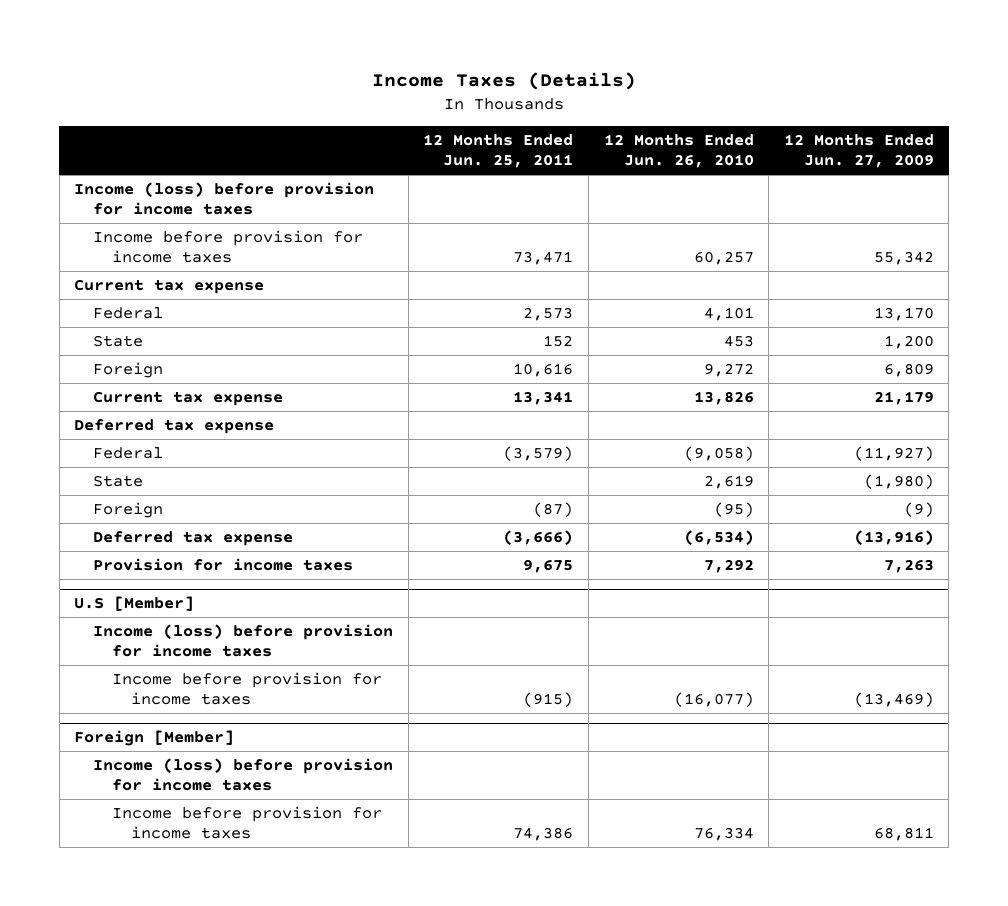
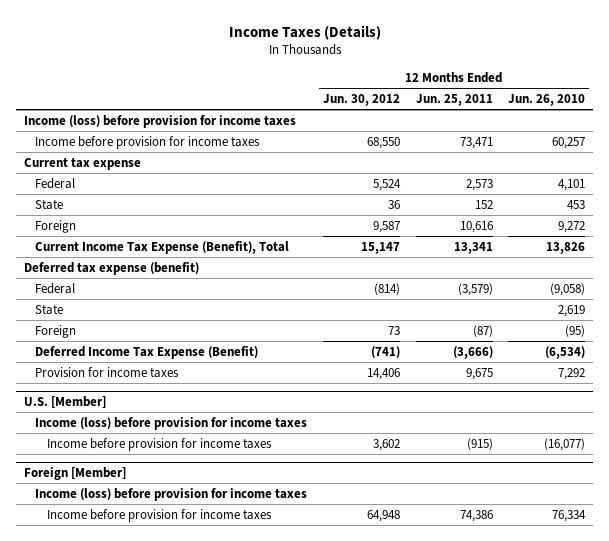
[783,134,934,169] 12 Months Ended Jun. 27, 2009 -> none
none -> [322,94,400,107] Jun. 30, 2012
[93,390,284,406] Current tax expense -> [35,240,290,254] Current Income Tax Expense (Benefit), Total
[74,418,275,434] Deferred tax expense -> [24,261,200,275] Deferred tax expense (benefit)
[93,530,294,546] Deferred tax expense -> [35,345,259,359] Deferred Income Tax Expense (Benefit)
[74,595,195,611] U.S [Member] -> [24,395,107,408] U.S. [Member]

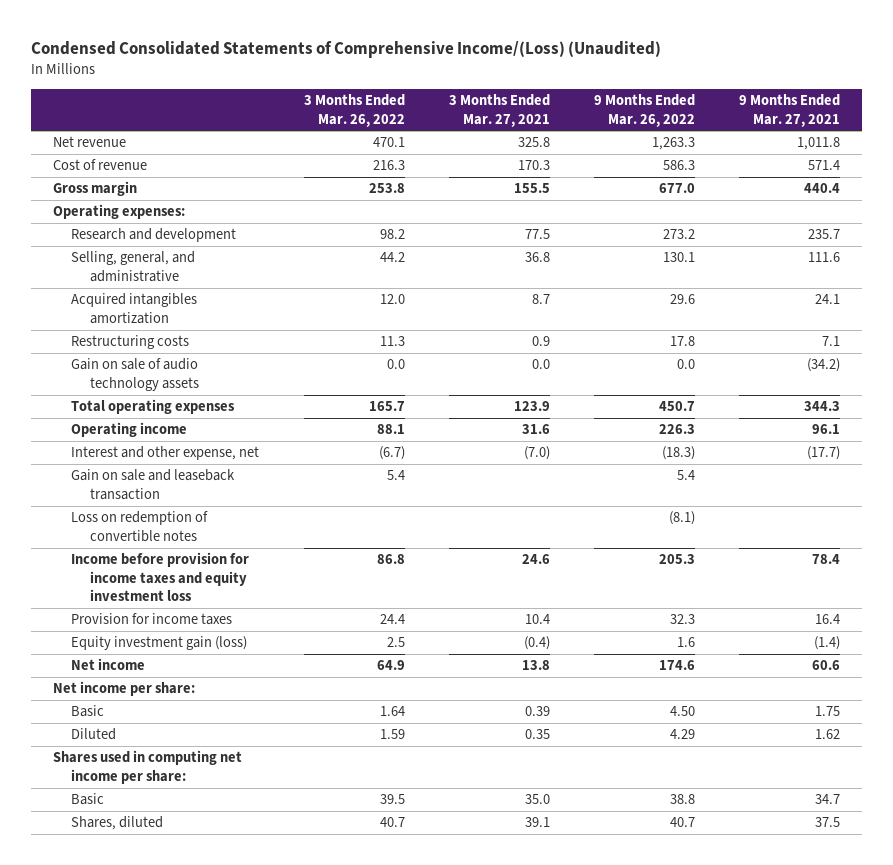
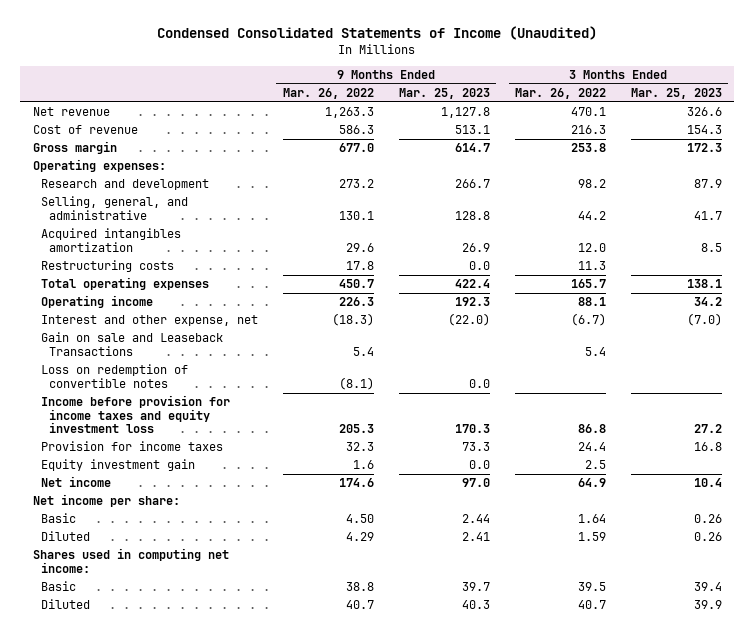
[31,41,662,59] Condensed Consolidated Statements of Comprehensive Income/(Loss) (Unaudited) -> [157,26,598,41] Condensed Consolidated Statements of Income (Unaudited)
[448,94,550,127] 3 Months Ended Mar. 27, 2021 -> none
[738,94,840,127] 9 Months Ended Mar. 27, 2021 -> none
none -> [398,87,490,99] Mar. 25, 2023
none -> [630,87,722,99] Mar. 25, 2023
[71,358,199,391] Gain on sale of audio technology assets -> none
[71,469,236,500] Gain on sale and leaseback transaction -> [40,332,223,356] Gain on sale and Leaseback Transactions
[71,636,248,651] Equity investment gain (loss) -> [40,459,195,472] Equity investment gain
[53,750,243,784] Shares used in computing net income per share: -> [32,548,229,573] Shares used in computing net income:
[71,816,164,831] Shares, diluted -> [40,599,90,610] Diluted

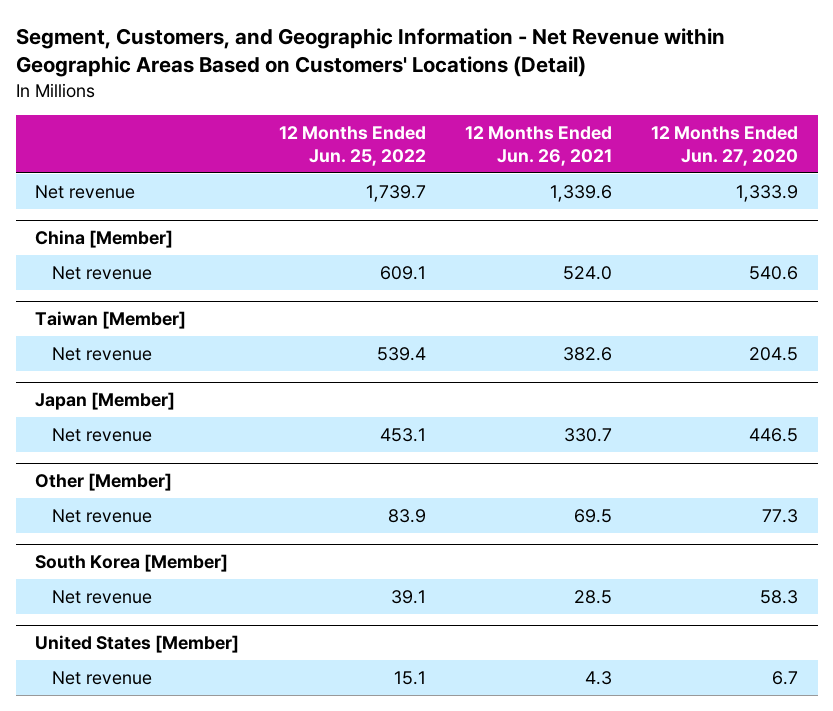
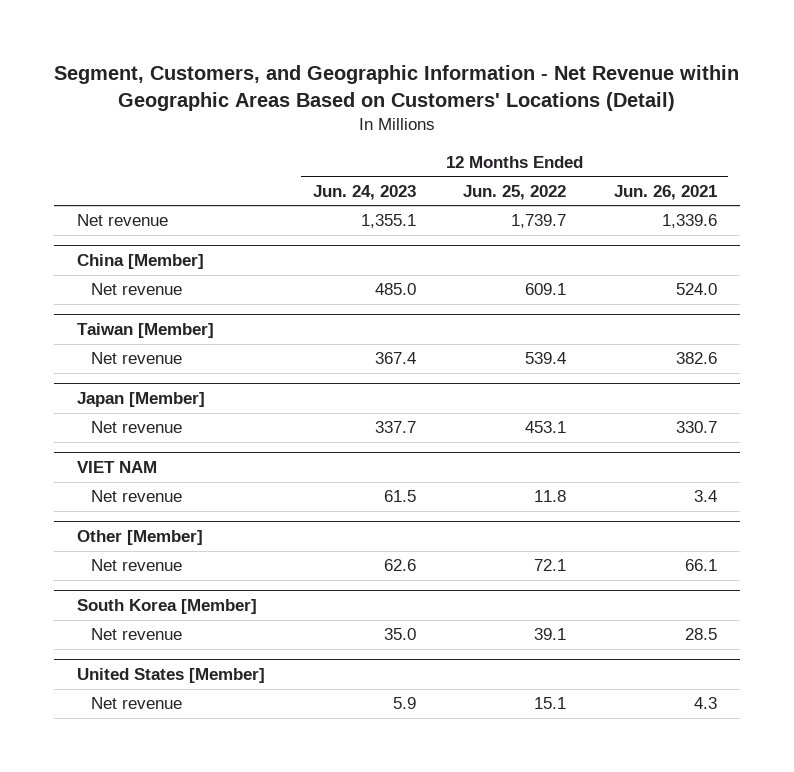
[650,125,798,166] 12 Months Ended Jun. 27, 2020 -> none
none -> [312,184,416,200] Jun. 24, 2023
none -> [77,461,158,474] VIET NAM
none -> [91,490,183,503] Net revenue
[387,508,426,523] 83.9 -> [534,559,567,572] 72.1
[573,508,612,523] 69.5 -> [684,559,717,572] 66.1

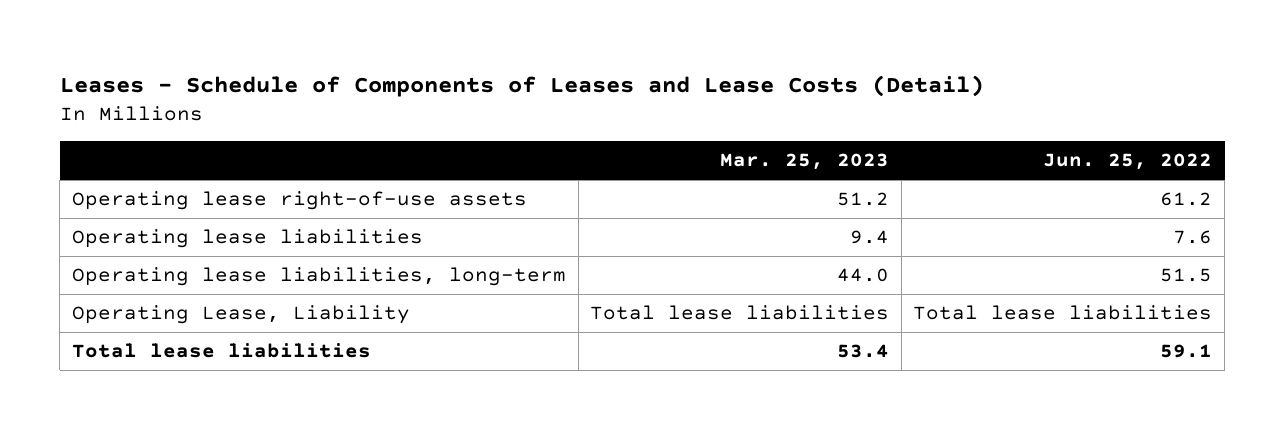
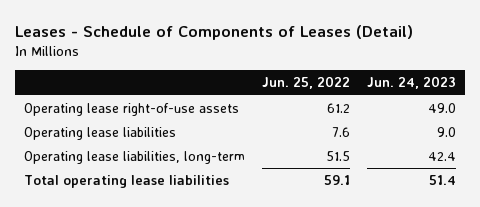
[59,75,984,98] Leases - Schedule of Components of Leases and Lease Costs (Detail) -> [15,25,414,41] Leases - Schedule of Components of Leases (Detail)
[720,153,890,171] Mar. 25, 2023 -> none
none -> [367,76,457,90] Jun. 24, 2023
[71,305,410,325] Operating Lease, Liability -> none
[71,343,371,359] Total lease liabilities -> [23,174,229,188] Total operating lease liabilities

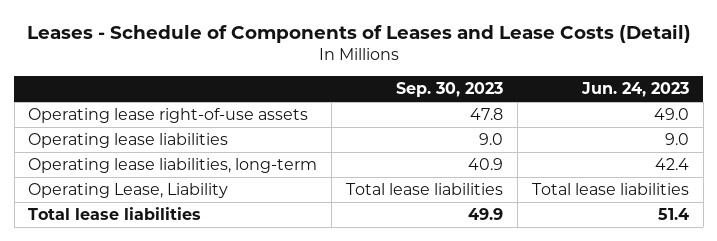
[15,25,414,41] Leases - Schedule of Components of Leases (Detail) -> [26,23,691,43] Leases - Schedule of Components of Leases and Lease Costs (Detail)
[261,76,350,90] Jun. 25, 2022 -> none
none -> [396,82,504,98] Sep. 30, 2023
none -> [28,183,229,199] Operating Lease, Liability
[23,174,229,188] Total operating lease liabilities -> [28,207,202,221] Total lease liabilities

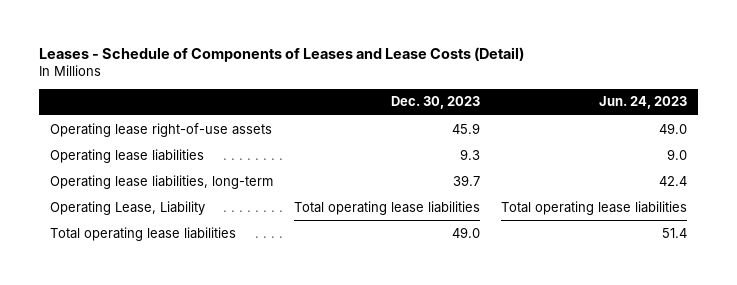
[396,82,504,98] Sep. 30, 2023 -> none
none -> [390,96,480,110] Dec. 30, 2023
[531,183,689,196] Total lease liabilities -> [501,200,688,215] Total operating lease liabilities
[28,207,202,221] Total lease liabilities -> [49,226,236,241] Total operating lease liabilities

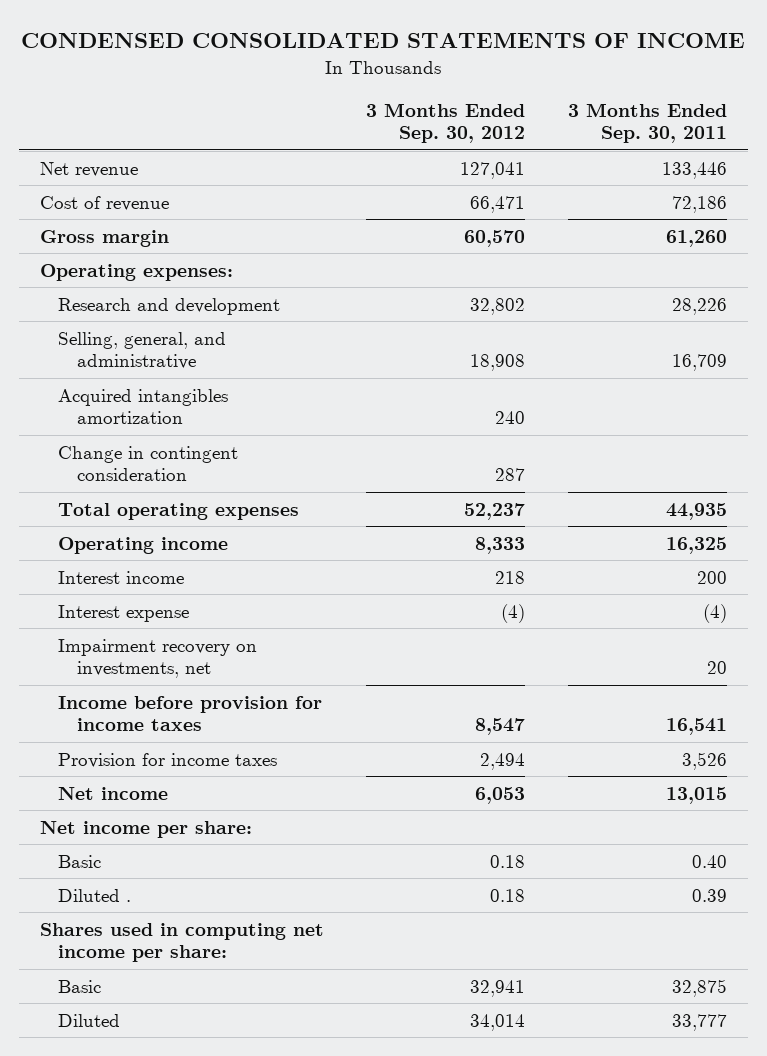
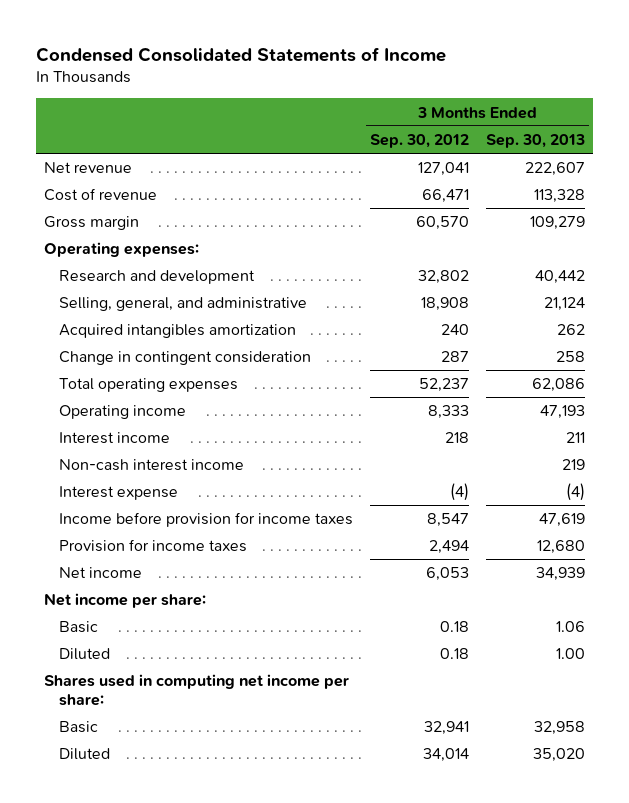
[21,33,746,49] CONDENSED CONSOLIDATED STATEMENTS OF INCOME -> [35,46,446,62] Condensed Consolidated Statements of Income
[567,103,727,144] 3 Months Ended Sep. 30, 2011 -> none
none -> [485,133,585,148] Sep. 30, 2013
none -> [59,459,245,472] Non-cash interest income
[58,638,258,679] Impairment recovery on investments, net -> none
[58,888,132,902] Diluted . -> [59,648,111,661] Diluted

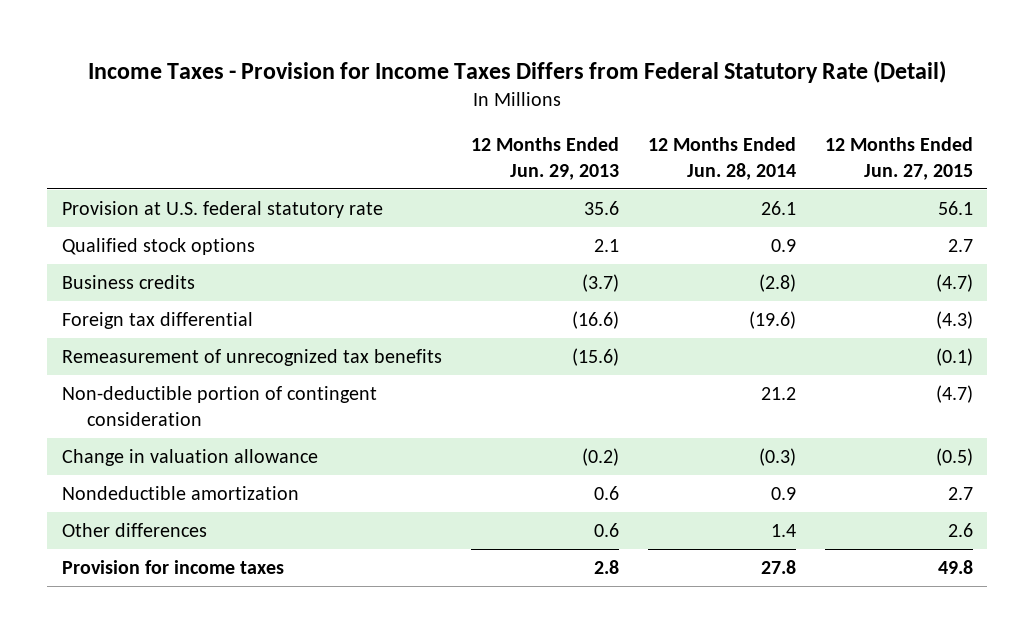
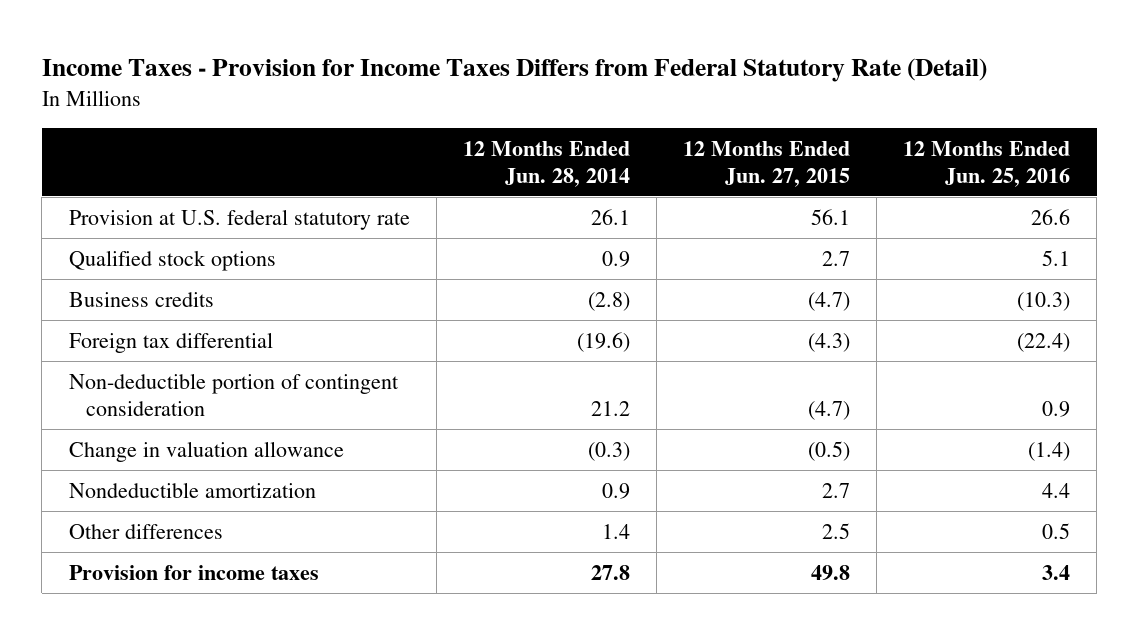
[470,137,619,181] 12 Months Ended Jun. 29, 2013 -> none
none -> [903,140,1071,187] 12 Months Ended Jun. 25, 2016
[61,349,442,367] Remeasurement of unrecognized tax benefits -> none
[947,523,973,538] 2.6 -> [821,522,850,539] 2.5

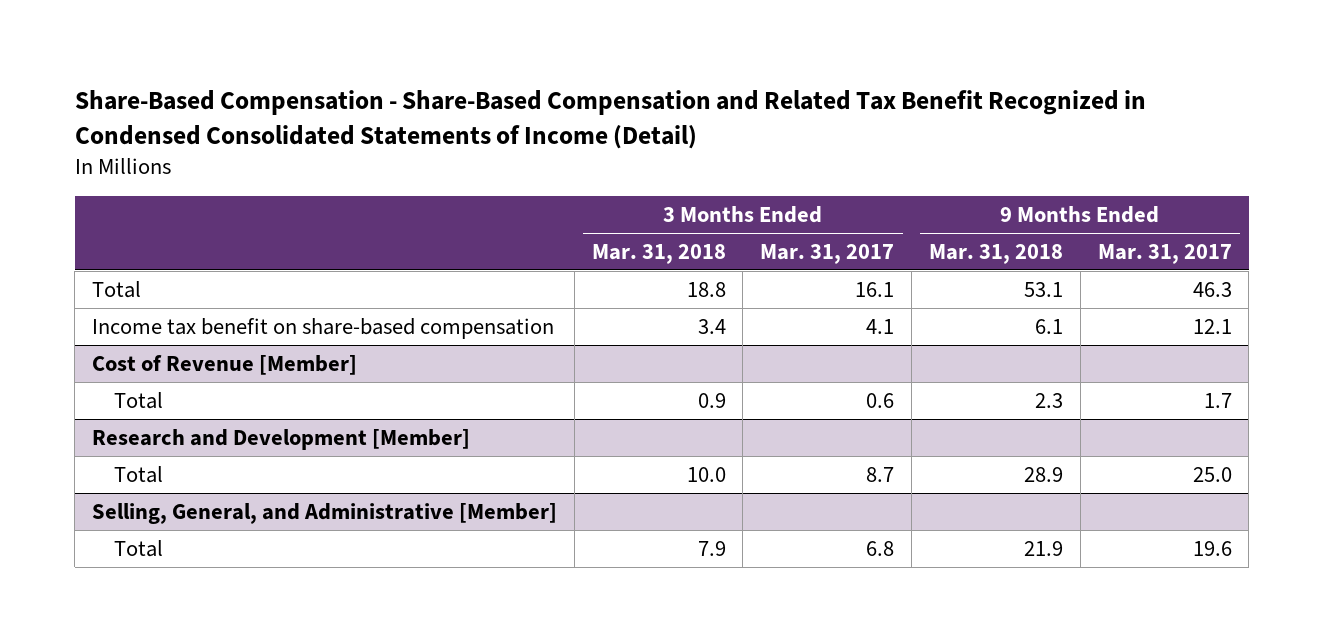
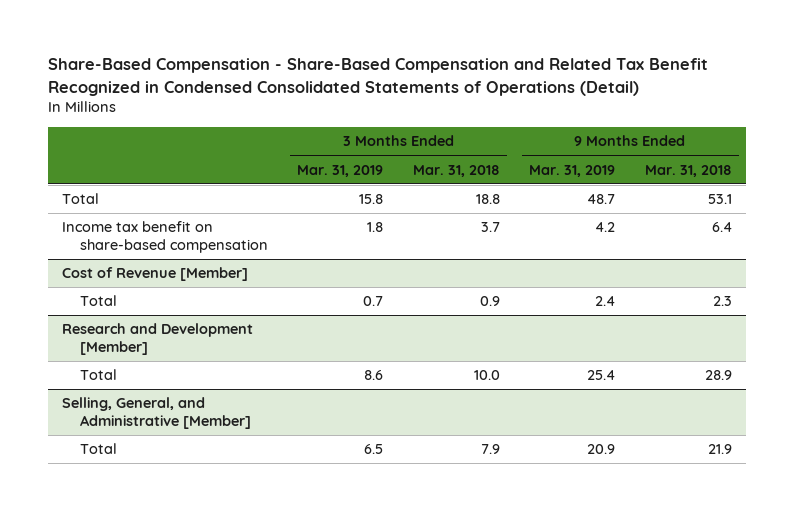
[74,90,1146,149] Share-Based Compensation - Share-Based Compensation and Related Tax Benefit Recognized in Condensed Consolidated Statements of Income (Detail) -> [47,58,708,96] Share-Based Compensation - Share-Based Compensation and Related Tax Benefit Recognized in Condensed Consolidated Statements of Operations (Detail)
[760,243,895,264] Mar. 31, 2017 -> none
[1097,243,1232,264] Mar. 31, 2017 -> none
none -> [297,164,384,177] Mar. 31, 2019
none -> [529,164,616,177] Mar. 31, 2019
[697,318,726,334] 3.4 -> [480,222,500,233] 3.7
[1034,318,1063,334] 6.1 -> [711,222,732,233] 6.4

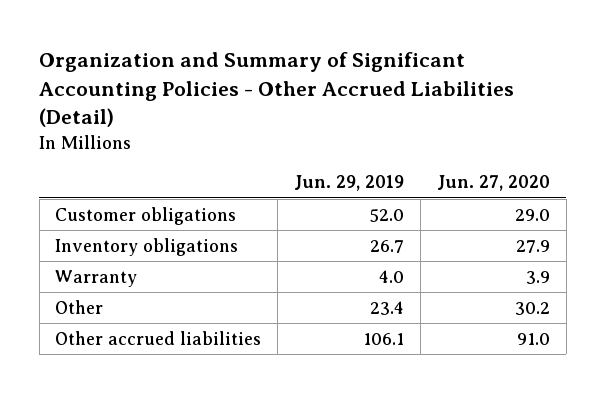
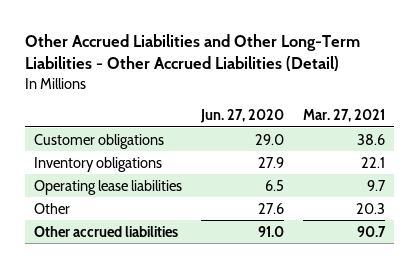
[39,52,515,127] Organization and Summary of Significant Accounting Policies - Other Accrued Liabilities (Detail) -> [24,34,360,72] Other Accrued Liabilities and Other Long-Term Liabilities - Other Accrued Liabilities (Detail)
[294,175,405,192] Jun. 29, 2019 -> none
none -> [302,108,385,122] Mar. 27, 2021
[55,269,138,287] Warranty -> none
none -> [34,179,183,195] Operating lease liabilities
[515,301,551,315] 30.2 -> [257,202,284,214] 27.6

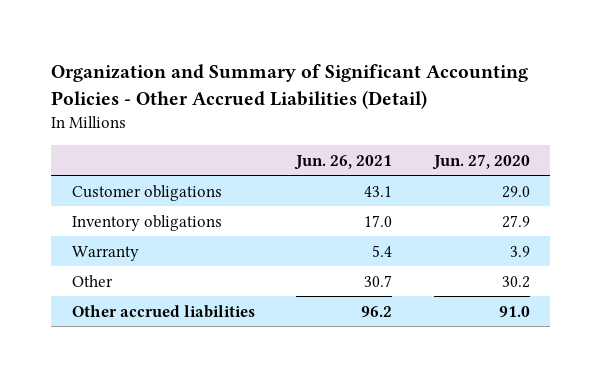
[24,34,360,72] Other Accrued Liabilities and Other Long-Term Liabilities - Other Accrued Liabilities (Detail) -> [51,64,529,109] Organization and Summary of Significant Accounting Policies - Other Accrued Liabilities (Detail)
[302,108,385,122] Mar. 27, 2021 -> none
none -> [294,154,393,170] Jun. 26, 2021
[34,179,183,195] Operating lease liabilities -> none
none -> [71,245,139,261] Warranty
[257,202,284,214] 27.6 -> [501,275,530,288] 30.2

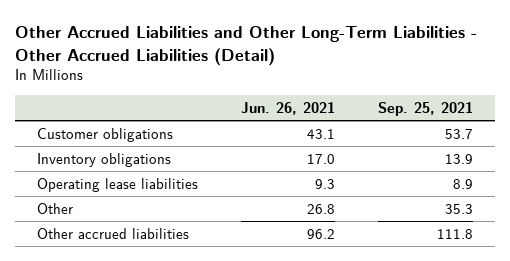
[51,64,529,109] Organization and Summary of Significant Accounting Policies - Other Accrued Liabilities (Detail) -> [15,25,478,66] Other Accrued Liabilities and Other Long-Term Liabilities - Other Accrued Liabilities (Detail)
[431,153,530,170] Jun. 27, 2020 -> none
none -> [378,101,474,116] Sep. 25, 2021
[71,245,139,261] Warranty -> none
none -> [36,177,198,192] Operating lease liabilities
[364,274,393,287] 30.7 -> [306,203,335,214] 26.8

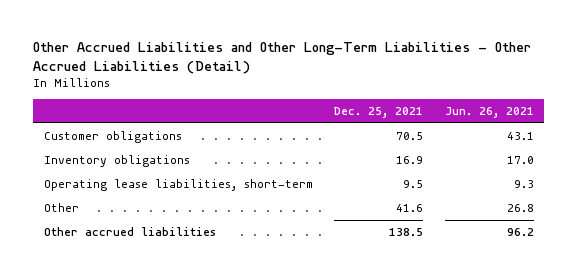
[378,101,474,116] Sep. 25, 2021 -> none
none -> [334,106,424,118] Dec. 25, 2021
[36,177,198,192] Operating lease liabilities -> [43,179,313,192] Operating lease liabilities, short-term

